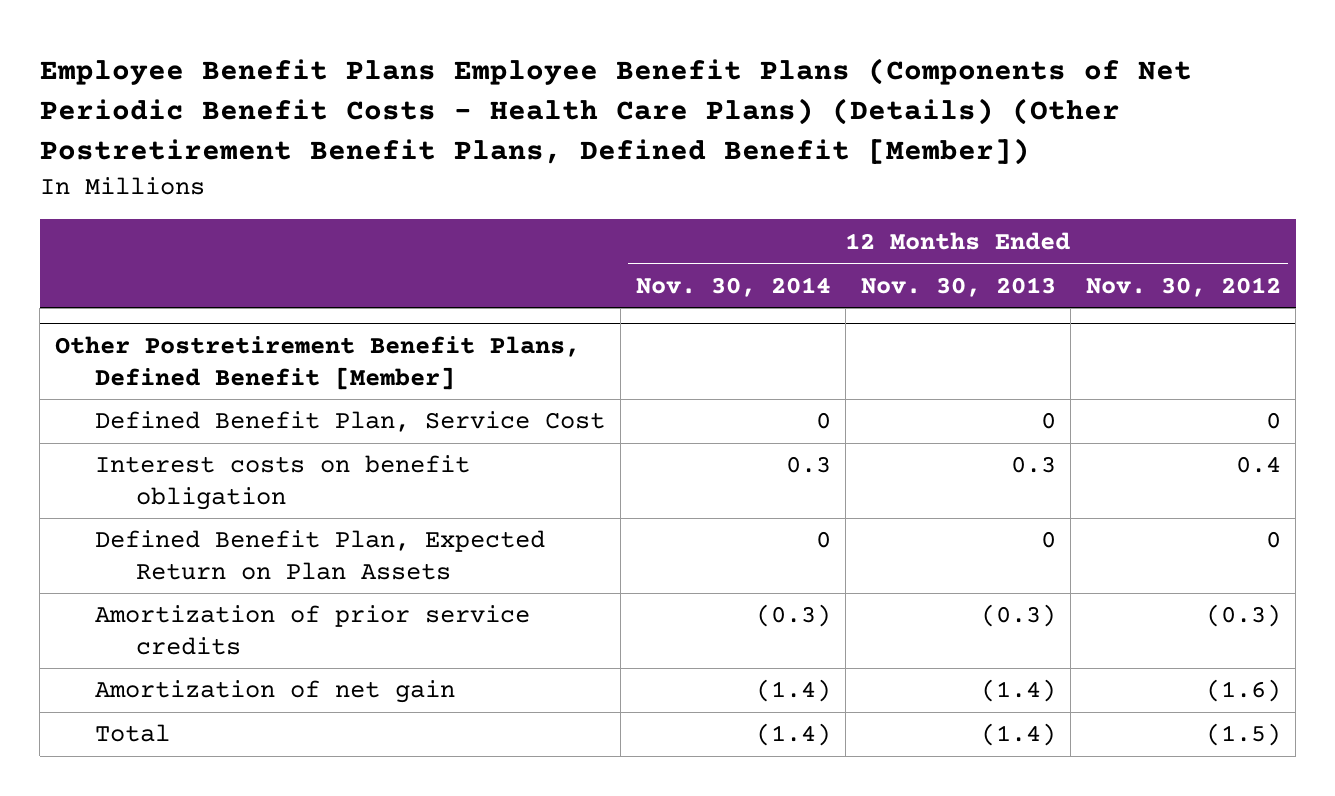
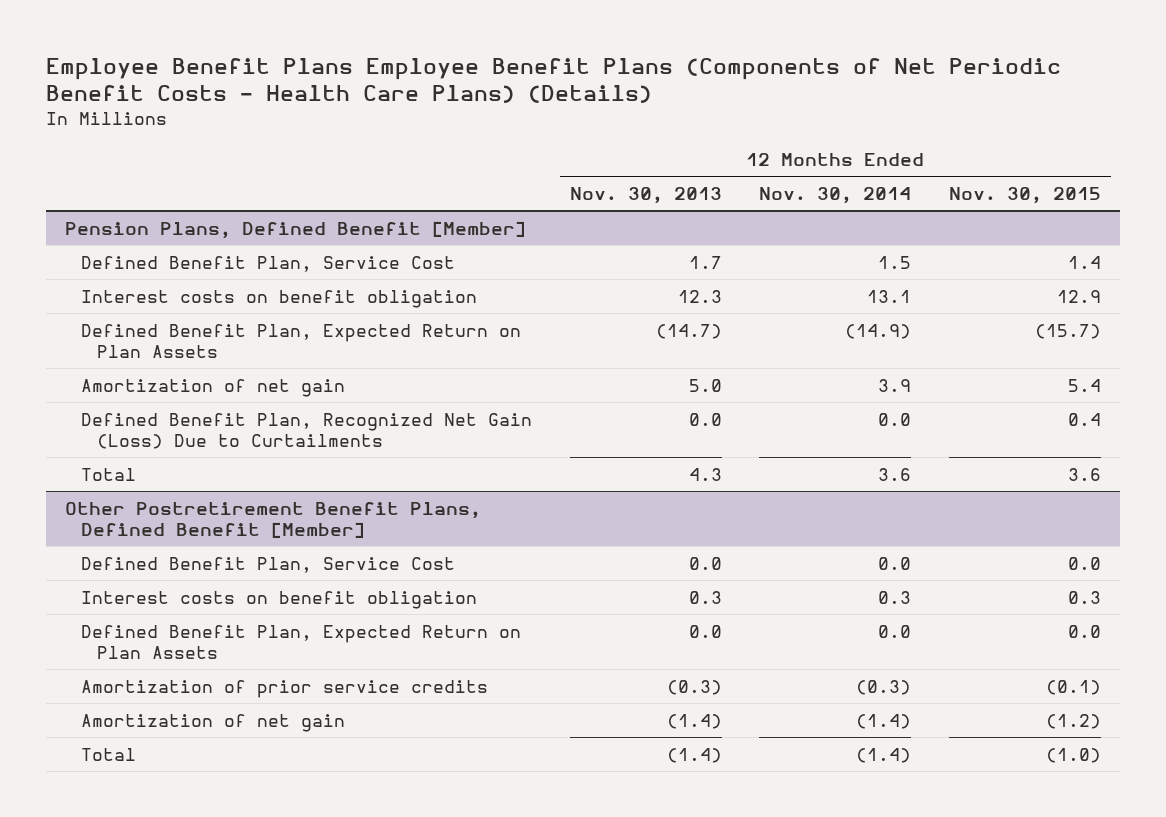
[39,58,1192,166] Employee Benefit Plans Employee Benefit Plans (Components of Net Periodic Benefit Costs - Health Care Plans) (Details) (Other Postretirement Benefit Plans, Defined Benefit [Member]) -> [46,57,1062,104] Employee Benefit Plans Employee Benefit Plans (Components of Net Periodic Benefit Costs - Health Care Plans) (Details)
[1085,276,1281,297] Nov. 30, 2012 -> none
none -> [949,187,1102,205] Nov. 30, 2015
none -> [65,220,527,239] Pension Plans, Defined Benefit [Member]
none -> [80,255,455,272] Defined Benefit Plan, Service Cost
none -> [80,289,477,308] Interest costs on benefit obligation
none -> [80,323,521,358] Defined Benefit Plan, Expected Return on Plan Assets
none -> [80,378,345,397] Amortization of net gain
none -> [80,412,532,449] Defined Benefit Plan, Recognized Net Gain (Loss) Due to Curtailments
none -> [80,467,136,481] Total
[815,412,831,430] 0 -> [878,556,912,570] 0.0
[1040,412,1056,430] 0 -> [688,556,722,570] 0.0
[815,531,831,549] 0 -> [878,624,912,638] 0.0
[1040,531,1056,549] 0 -> [688,624,722,638] 0.0

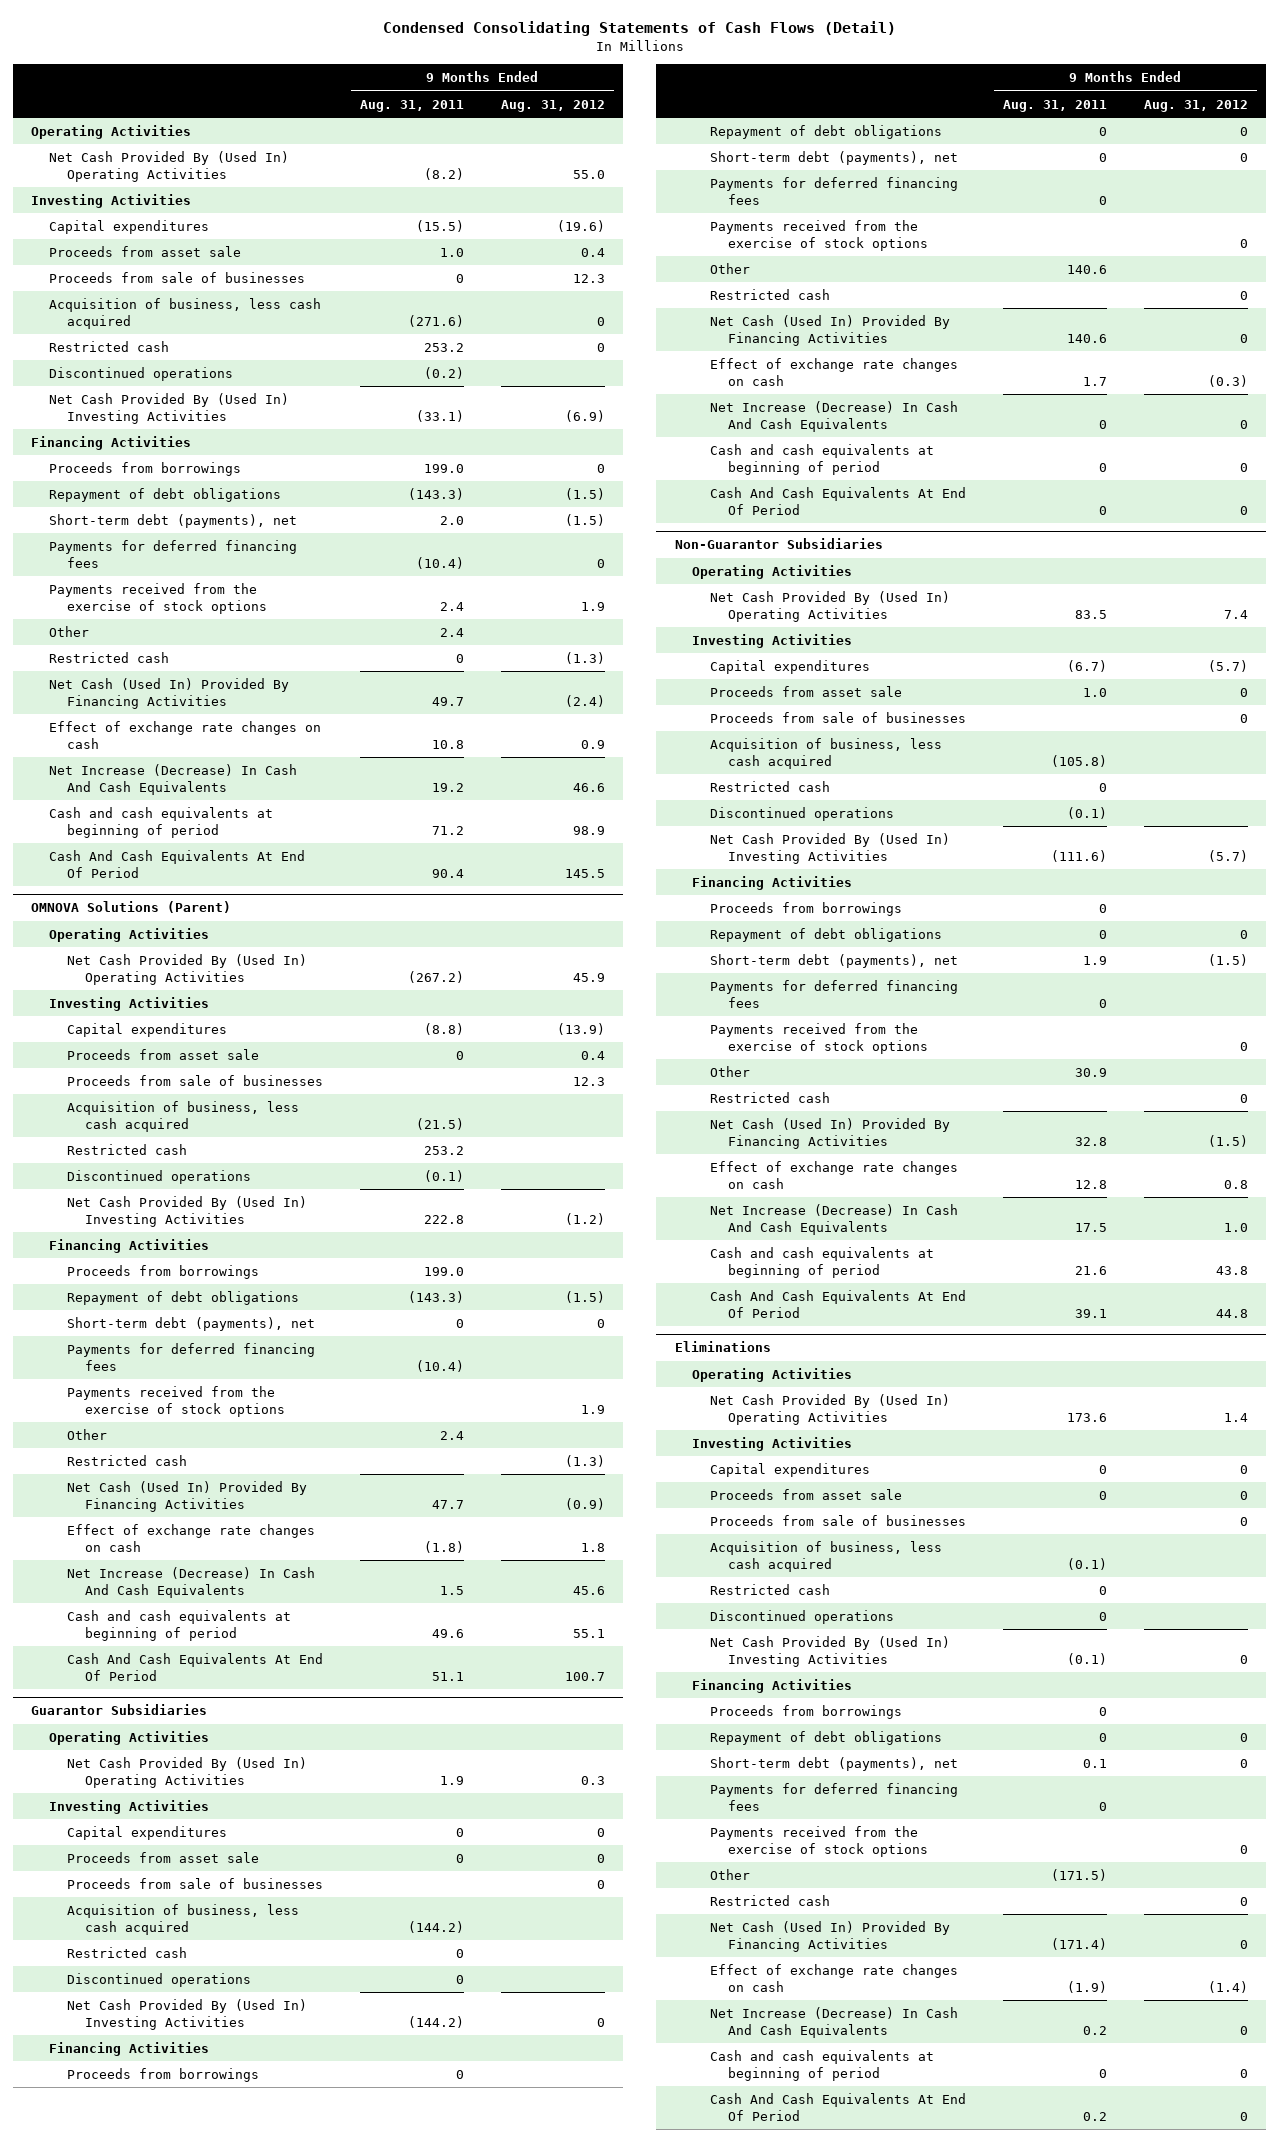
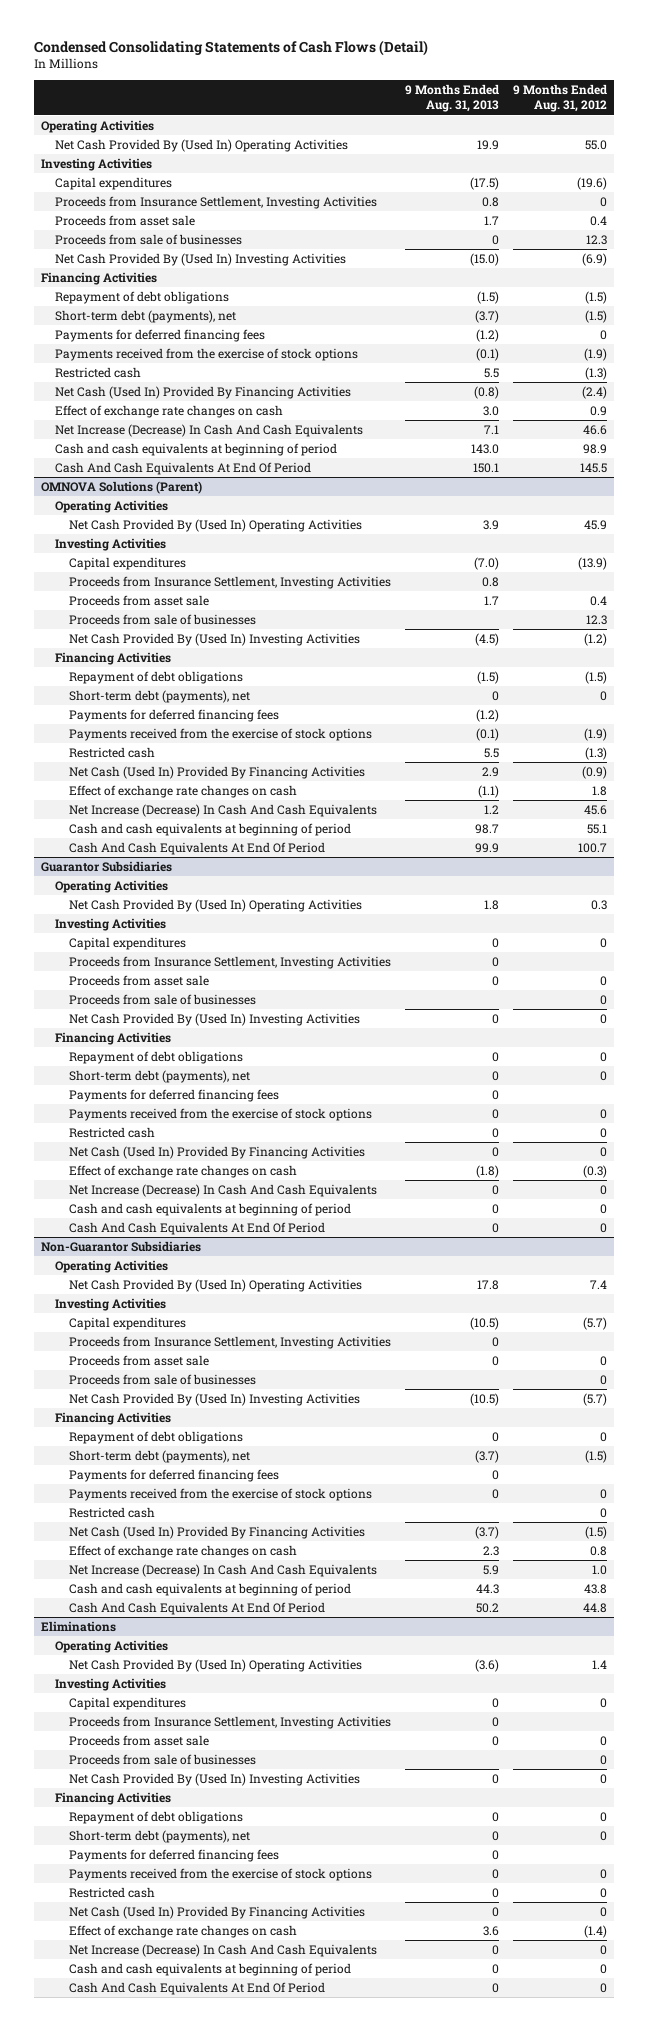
[359,99,464,112] Aug. 31, 2011 -> none
none -> [404,84,499,113] 9 Months Ended Aug. 31, 2013
none -> [54,195,377,209] Proceeds from Insurance Settlement, Investing Activities
[49,297,322,329] Acquisition of business, less cash acquired -> none
[49,340,170,352] Restricted cash -> none
[49,366,234,381] Discontinued operations -> none
[49,461,242,476] Proceeds from borrowings -> none
[49,625,90,637] Other -> none
[580,601,605,611] 1.9 -> [583,347,607,361] (1.9)
none -> [68,575,391,589] Proceeds from Insurance Settlement, Investing Activities
[66,1100,299,1132] Acquisition of business, less cash acquired -> none
[66,1143,187,1155] Restricted cash -> none
[66,1169,251,1184] Discontinued operations -> none
[66,1264,259,1279] Proceeds from borrowings -> none
[66,1428,107,1440] Other -> none
[580,1404,605,1414] 1.9 -> [583,727,607,741] (1.9)
none -> [68,955,391,969] Proceeds from Insurance Settlement, Investing Activities
[66,1903,299,1935] Acquisition of business, less cash acquired -> none
[66,1946,187,1958] Restricted cash -> none
[66,1972,251,1987] Discontinued operations -> none
[66,2067,259,2082] Proceeds from borrowings -> none
[710,262,751,274] Other -> none
none -> [68,1335,391,1349] Proceeds from Insurance Settlement, Investing Activities
[710,737,943,769] Acquisition of business, less cash acquired -> none
[710,780,831,792] Restricted cash -> none
[710,806,895,821] Discontinued operations -> none
[710,901,903,916] Proceeds from borrowings -> none
[710,1065,751,1077] Other -> none
none -> [68,1715,391,1729] Proceeds from Insurance Settlement, Investing Activities
[710,1540,943,1572] Acquisition of business, less cash acquired -> none
[710,1583,831,1595] Restricted cash -> none
[710,1609,895,1624] Discontinued operations -> none
[710,1704,903,1719] Proceeds from borrowings -> none
[710,1868,751,1880] Other -> none

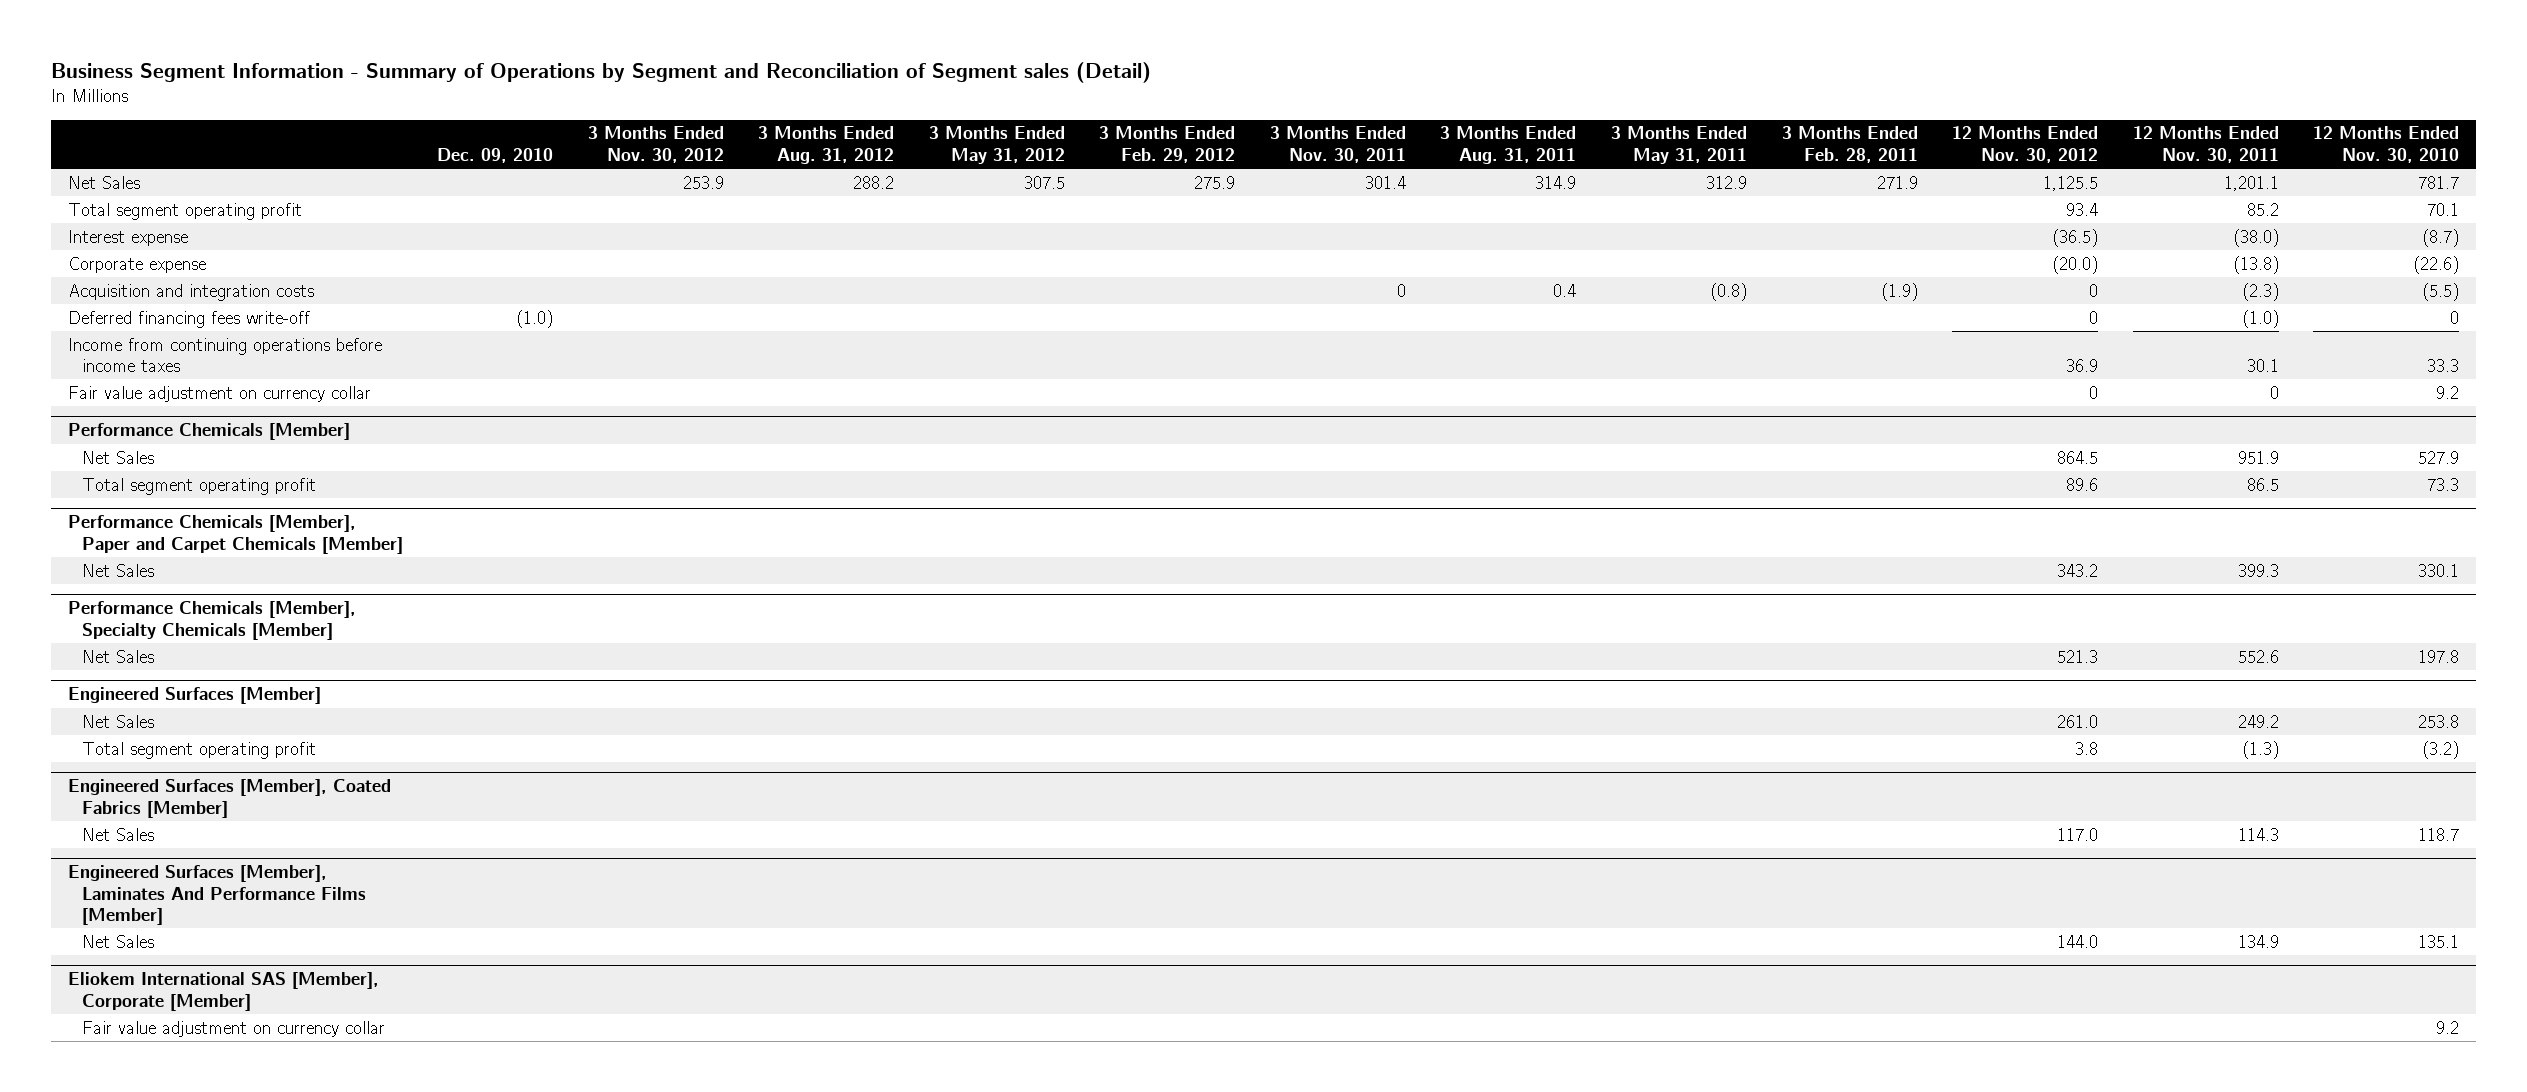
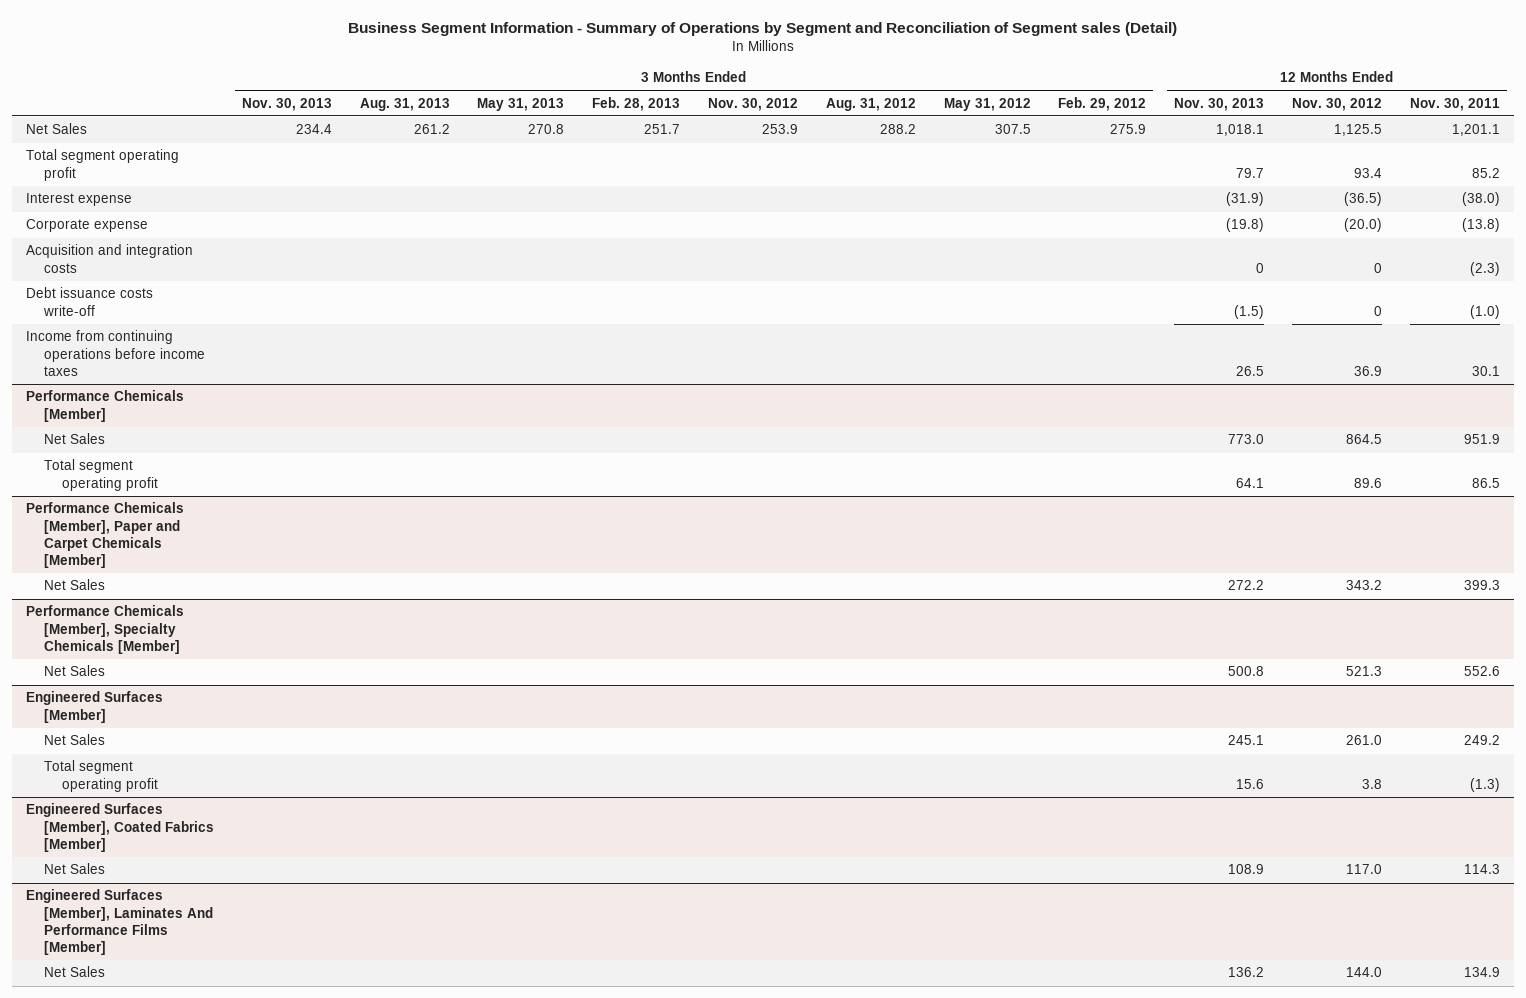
[437,147,554,163] Dec. 09, 2010 -> none
[1269,126,1406,163] 3 Months Ended Nov. 30, 2011 -> none
[1440,126,1577,164] 3 Months Ended Aug. 31, 2011 -> none
[1610,126,1747,164] 3 Months Ended May 31, 2011 -> none
[1781,126,1918,163] 3 Months Ended Feb. 28, 2011 -> none
[2313,126,2460,163] 12 Months Ended Nov. 30, 2010 -> none
none -> [241,97,332,111] Nov. 30, 2013
none -> [359,97,450,111] Aug. 31, 2013
none -> [477,97,565,111] May 31, 2013
none -> [592,96,681,111] Feb. 28, 2013
none -> [1174,97,1265,111] Nov. 30, 2013
[68,310,311,328] Deferred financing fees write-off -> [25,287,153,316] Debt issuance costs write-off
[68,385,372,402] Fair value adjustment on currency collar -> none
[68,972,380,1011] Eliokem International SAS [Member], Corporate [Member] -> none
[81,1020,385,1037] Fair value adjustment on currency collar -> none

